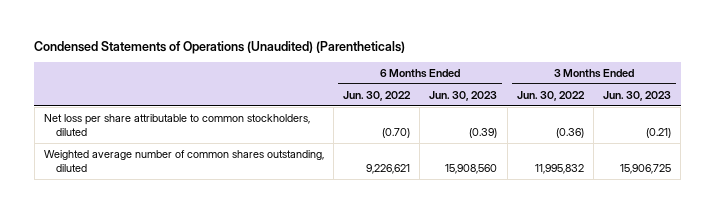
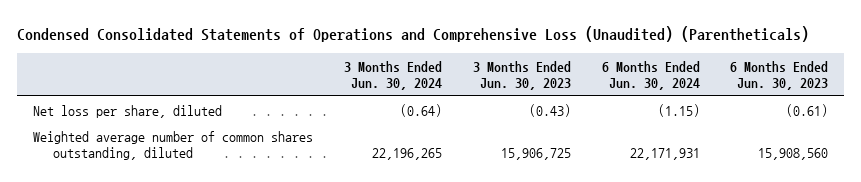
[34,41,406,55] Condensed Statements of Operations (Unaudited) (Parentheticals) -> [17,26,810,43] Condensed Consolidated Statements of Operations and Comprehensive Loss (Unaudited) (Parentheticals)
[343,90,412,101] Jun. 30, 2022 -> none
[516,90,585,101] Jun. 30, 2022 -> none
none -> [343,60,442,91] 3 Months Ended Jun. 30, 2024
none -> [601,60,700,91] 6 Months Ended Jun. 30, 2024
[43,113,310,137] Net loss per share attributable to common stockholders, diluted -> [32,104,222,118] Net loss per share, diluted
[469,128,498,139] (0.39) -> [786,103,829,117] (0.61)
[645,128,671,139] (0.21) -> [528,103,571,117] (0.43)

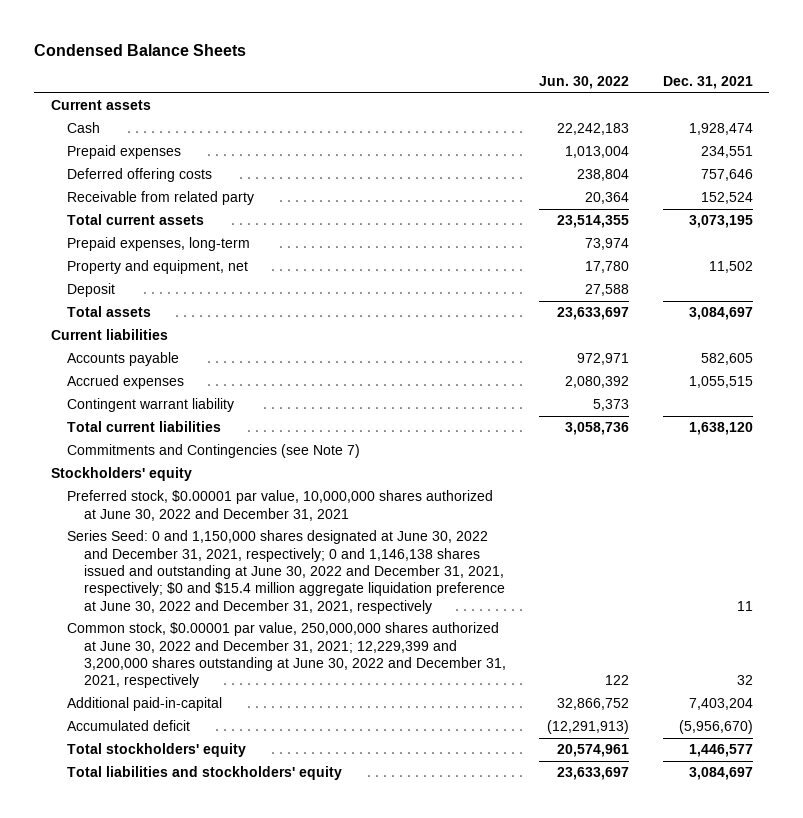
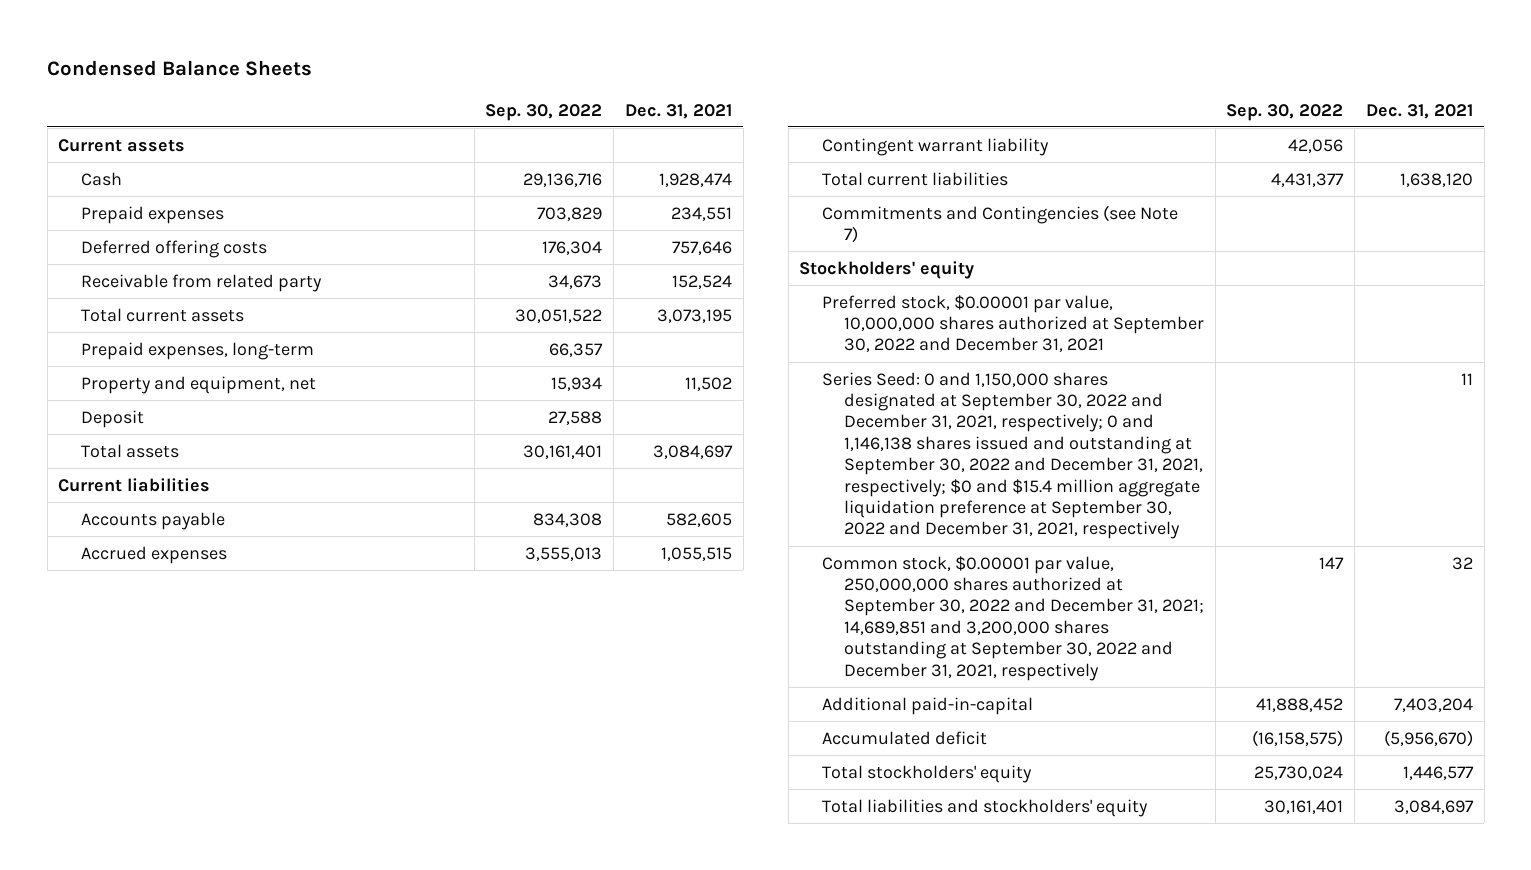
[539,76,630,90] Jun. 30, 2022 -> none
none -> [485,103,603,121] Sep. 30, 2022
[67,490,494,521] Preferred stock, $0.00001 par value, 10,000,000 shares authorized at June 30, 2022 and December 31, 2021 -> [821,294,1204,353] Preferred stock, $0.00001 par value, 10,000,000 shares authorized at September 30, 2022 and December 31, 2021
[67,530,505,614] Series Seed: 0 and 1,150,000 shares designated at June 30, 2022 and December 31, 2021, respectively; 0 and 1,146,138 shares issued and outstanding at June 30, 2022 and December 31, 2021, respectively; $0 and $15.4 million aggregate liquidation preference at June 30, 2022 and December 31, 2021, respectively -> [821,371,1203,540] Series Seed: 0 and 1,150,000 shares designated at September 30, 2022 and December 31, 2021, respectively; 0 and 1,146,138 shares issued and outstanding at September 30, 2022 and December 31, 2021, respectively; $0 and $15.4 million aggregate liquidation preference at September 30, 2022 and December 31, 2021, respectively
[67,622,506,689] Common stock, $0.00001 par value, 250,000,000 shares authorized at June 30, 2022 and December 31, 2021; 12,229,399 and 3,200,000 shares outstanding at June 30, 2022 and December 31, 2021, respectively -> [821,555,1204,681] Common stock, $0.00001 par value, 250,000,000 shares authorized at September 30, 2022 and December 31, 2021; 14,689,851 and 3,200,000 shares outstanding at September 30, 2022 and December 31, 2021, respectively

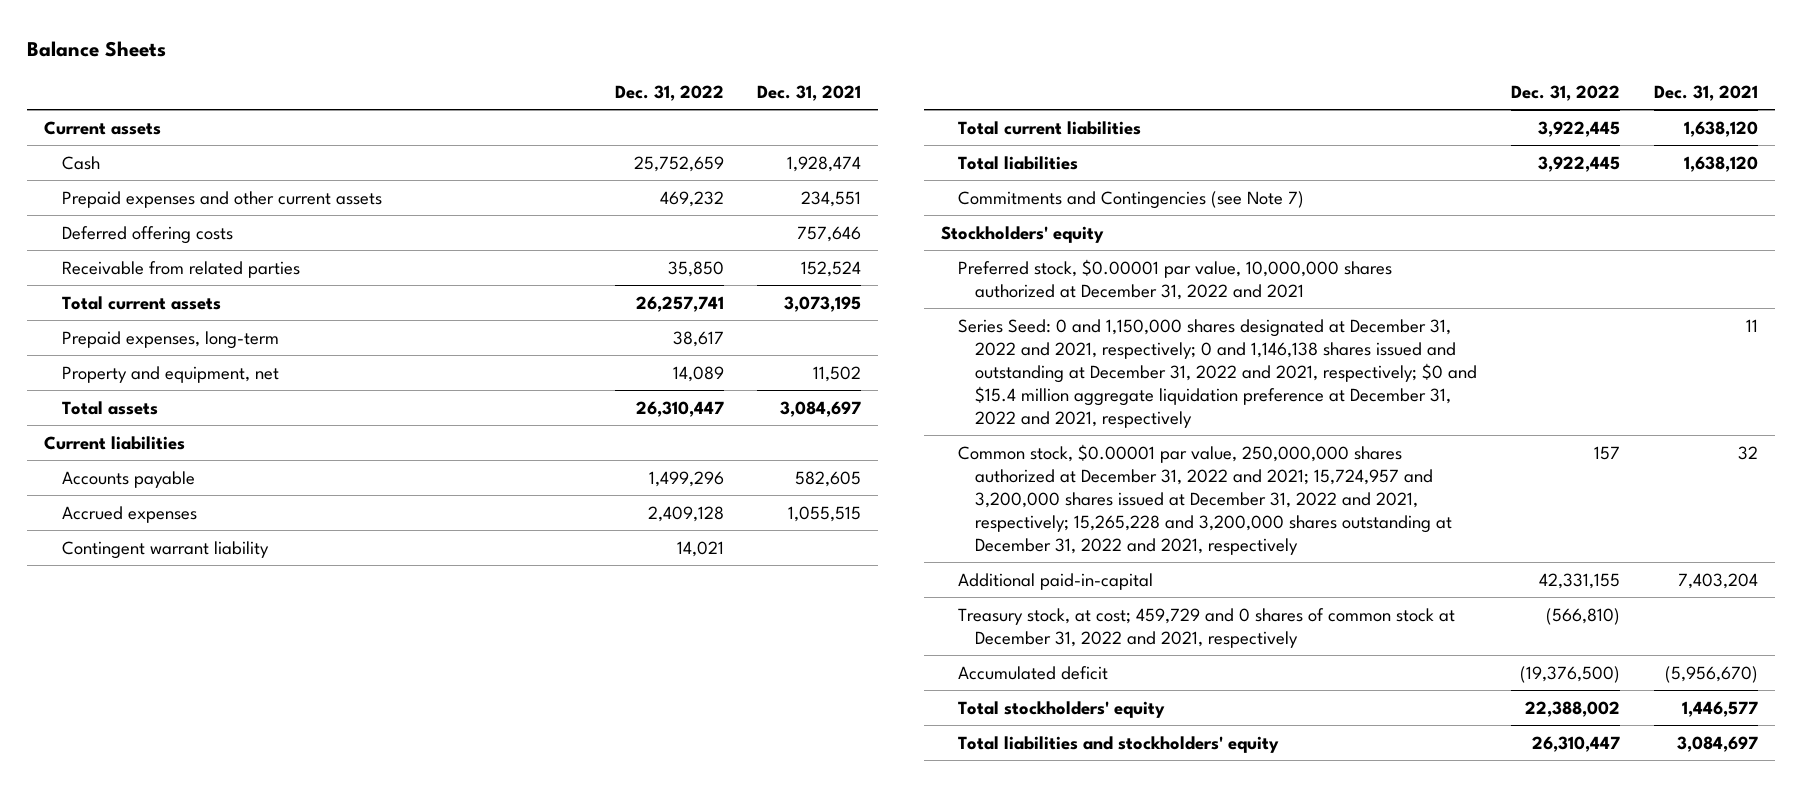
[47,60,313,77] Condensed Balance Sheets -> [27,40,167,57] Balance Sheets
[485,103,603,121] Sep. 30, 2022 -> none
none -> [614,84,724,101] Dec. 31, 2022
[80,205,224,224] Prepaid expenses -> [61,190,382,208] Prepaid expenses and other current assets
[80,273,322,292] Receivable from related party -> [61,260,300,278] Receivable from related parties
[80,409,144,428] Deposit -> none
none -> [958,155,1079,170] Total liabilities
[821,294,1204,353] Preferred stock, $0.00001 par value, 10,000,000 shares authorized at September 30, 2022 and December 31, 2021 -> [958,258,1393,300] Preferred stock, $0.00001 par value, 10,000,000 shares authorized at December 31, 2022 and 2021
[821,371,1203,540] Series Seed: 0 and 1,150,000 shares designated at September 30, 2022 and December 31, 2021, respectively; 0 and 1,146,138 shares issued and outstanding at September 30, 2022 and December 31, 2021, respectively; $0 and $15.4 million aggregate liquidation preference at September 30, 2022 and December 31, 2021, respectively -> [958,318,1478,428] Series Seed: 0 and 1,150,000 shares designated at December 31, 2022 and 2021, respectively; 0 and 1,146,138 shares issued and outstanding at December 31, 2022 and 2021, respectively; $0 and $15.4 million aggregate liquidation preference at December 31, 2022 and 2021, respectively
[821,555,1204,681] Common stock, $0.00001 par value, 250,000,000 shares authorized at September 30, 2022 and December 31, 2021; 14,689,851 and 3,200,000 shares outstanding at September 30, 2022 and December 31, 2021, respectively -> [958,443,1453,555] Common stock, $0.00001 par value, 250,000,000 shares authorized at December 31, 2022 and 2021; 15,724,957 and 3,200,000 shares issued at December 31, 2022 and 2021, respectively; 15,265,228 and 3,200,000 shares outstanding at December 31, 2022 and 2021, respectively
none -> [958,607,1456,648] Treasury stock, at cost; 459,729 and 0 shares of common stock at December 31, 2022 and 2021, respectively

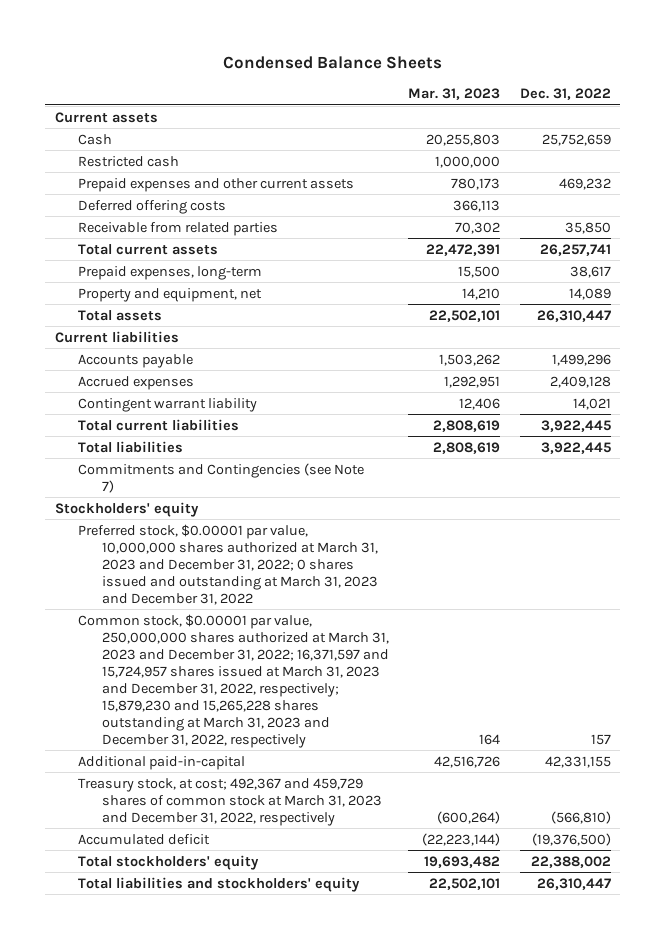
[27,40,167,57] Balance Sheets -> [222,56,442,70] Condensed Balance Sheets
[757,84,862,101] Dec. 31, 2021 -> none
none -> [408,88,501,101] Mar. 31, 2023
none -> [78,155,180,167] Restricted cash
[958,318,1478,428] Series Seed: 0 and 1,150,000 shares designated at December 31, 2022 and 2021, respectively; 0 and 1,146,138 shares issued and outstanding at December 31, 2022 and 2021, respectively; $0 and $15.4 million aggregate liquidation preference at December 31, 2022 and 2021, respectively -> none
[958,258,1393,300] Preferred stock, $0.00001 par value, 10,000,000 shares authorized at December 31, 2022 and 2021 -> [78,523,378,605] Preferred stock, $0.00001 par value, 10,000,000 shares authorized at March 31, 2023 and December 31, 2022; 0 shares issued and outstanding at March 31, 2023 and December 31, 2022
[958,443,1453,555] Common stock, $0.00001 par value, 250,000,000 shares authorized at December 31, 2022 and 2021; 15,724,957 and 3,200,000 shares issued at December 31, 2022 and 2021, respectively; 15,265,228 and 3,200,000 shares outstanding at December 31, 2022 and 2021, respectively -> [78,613,389,748] Common stock, $0.00001 par value, 250,000,000 shares authorized at March 31, 2023 and December 31, 2022; 16,371,597 and 15,724,957 shares issued at March 31, 2023 and December 31, 2022, respectively; 15,879,230 and 15,265,228 shares outstanding at March 31, 2023 and December 31, 2022, respectively
[958,607,1456,648] Treasury stock, at cost; 459,729 and 0 shares of common stock at December 31, 2022 and 2021, respectively -> [78,777,382,826] Treasury stock, at cost; 492,367 and 459,729 shares of common stock at March 31, 2023 and December 31, 2022, respectively

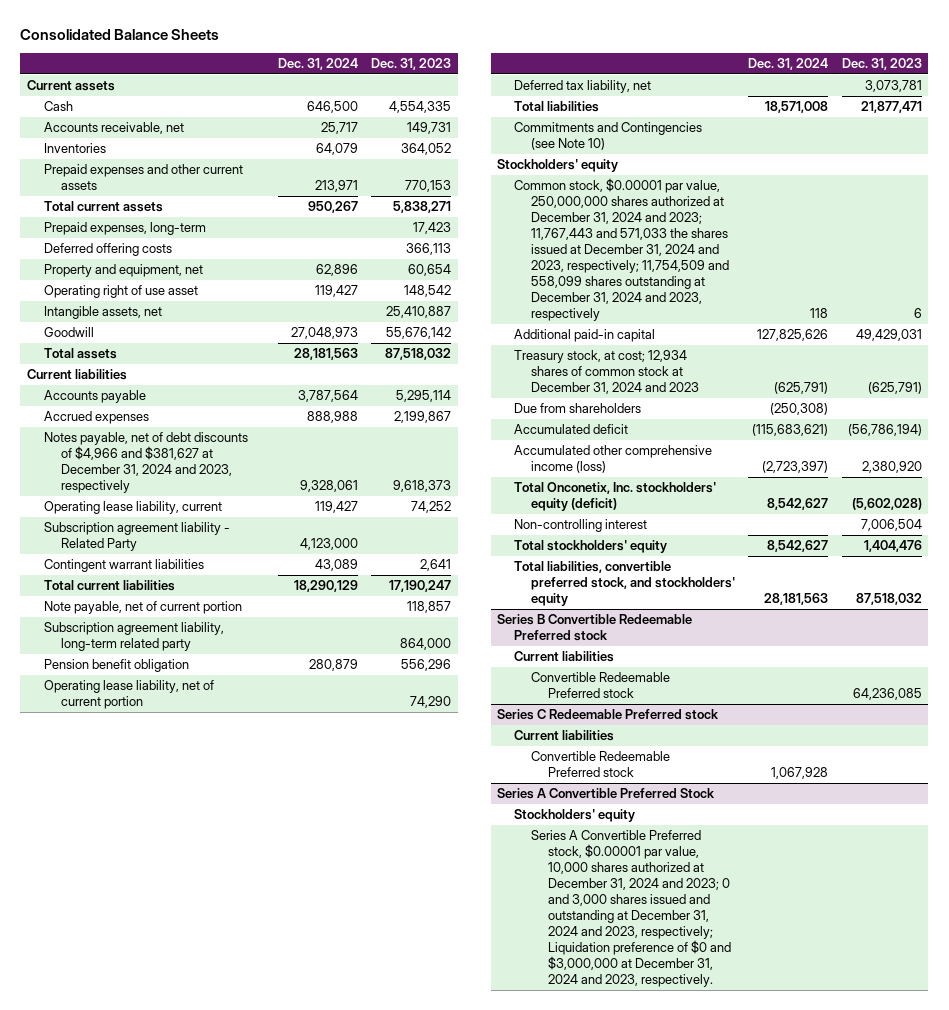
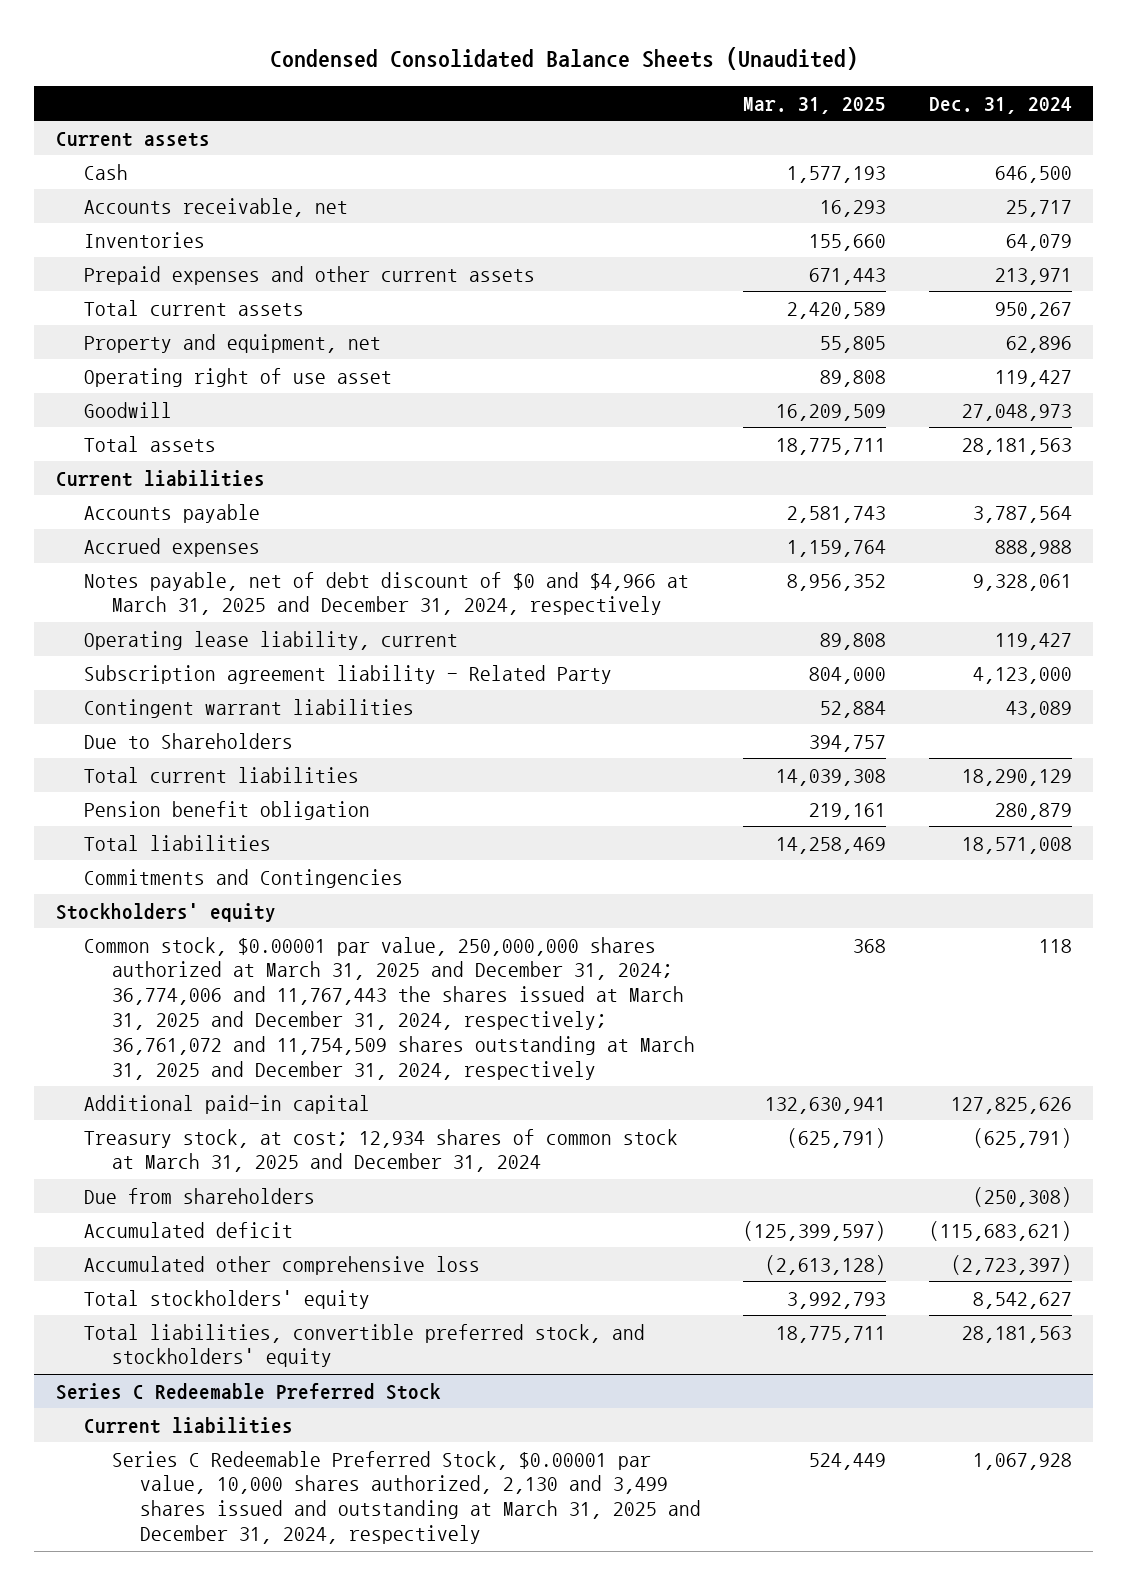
[20,29,220,41] Consolidated Balance Sheets -> [269,46,858,70] Condensed Consolidated Balance Sheets (Unaudited)
[371,58,452,71] Dec. 31, 2023 -> none
none -> [743,96,887,114] Mar. 31, 2025
[43,222,206,236] Prepaid expenses, long-term -> none
[43,243,172,257] Deferred offering costs -> none
[43,306,162,320] Intangible assets, net -> none
[43,432,248,494] Notes payable, net of debt discounts of $4,966 and $381,627 at December 31, 2024 and 2023, respectively -> [83,571,689,616] Notes payable, net of debt discount of $0 and $4,966 at March 31, 2025 and December 31, 2024, respectively
none -> [83,732,293,749] Due to Shareholders
[43,601,242,615] Note payable, net of current portion -> none
[43,622,224,652] Subscription agreement liability, long-term related party -> none
[43,680,214,710] Operating lease liability, net of current portion -> none
[514,80,652,94] Deferred tax liability, net -> none
[514,122,703,151] Commitments and Contingencies (see Note 10) -> [83,868,403,888] Commitments and Contingencies
[514,178,730,322] Common stock, $0.00001 par value, 250,000,000 shares authorized at December 31, 2024 and 2023; 11,767,443 and 571,033 the shares issued at December 31, 2024 and 2023, respectively; 11,754,509 and 558,099 shares outstanding at December 31, 2024 and 2023, respectively -> [83,936,695,1080] Common stock, $0.00001 par value, 250,000,000 shares authorized at March 31, 2025 and December 31, 2024; 36,774,006 and 11,767,443 the shares issued at March 31, 2025 and December 31, 2024, respectively; 36,761,072 and 11,754,509 shares outstanding at March 31, 2025 and December 31, 2024, respectively
[514,350,700,395] Treasury stock, at cost; 12,934 shares of common stock at December 31, 2024 and 2023 -> [83,1128,678,1173] Treasury stock, at cost; 12,934 shares of common stock at March 31, 2025 and December 31, 2024
[514,482,717,512] Total Onconetix, Inc. stockholders' equity (deficit) -> none
[514,519,648,533] Non-controlling interest -> none
[514,445,713,474] Accumulated other comprehensive income (loss) -> [83,1255,480,1275] Accumulated other comprehensive loss
[497,614,693,642] Series B Convertible Redeemable Preferred stock -> none
[514,651,615,663] Current liabilities -> none
[531,672,671,699] Convertible Redeemable Preferred stock -> none
[497,709,720,721] Series C Redeemable Preferred stock -> [55,1382,441,1400] Series C Redeemable Preferred Stock
[497,788,716,800] Series A Convertible Preferred Stock -> none
[514,809,636,823] Stockholders' equity -> none
[531,830,732,988] Series A Convertible Preferred stock, $0.00001 par value, 10,000 shares authorized at December 31, 2024 and 2023; 0 and 3,000 shares issued and outstanding at December 31, 2024 and 2023, respectively; Liquidation preference of $0 and $3,000,000 at December 31, 2024 and 2023, respectively. -> none
[531,751,671,778] Convertible Redeemable Preferred stock -> [111,1450,701,1545] Series C Redeemable Preferred Stock, $0.00001 par value, 10,000 shares authorized, 2,130 and 3,499 shares issued and outstanding at March 31, 2025 and December 31, 2024, respectively

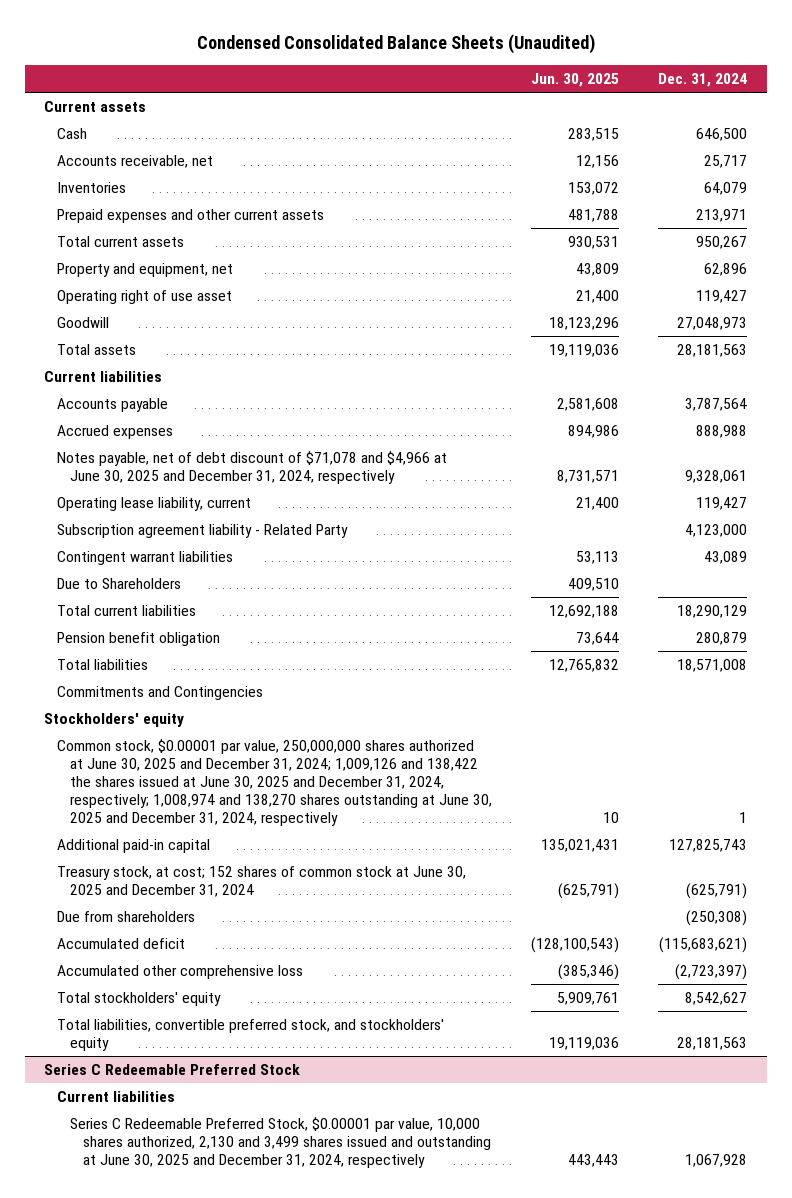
[743,96,887,114] Mar. 31, 2025 -> none
none -> [531,72,620,87] Jun. 30, 2025
[83,571,689,616] Notes payable, net of debt discount of $0 and $4,966 at March 31, 2025 and December 31, 2024, respectively -> [57,451,448,485] Notes payable, net of debt discount of $71,078 and $4,966 at June 30, 2025 and December 31, 2024, respectively
[83,936,695,1080] Common stock, $0.00001 par value, 250,000,000 shares authorized at March 31, 2025 and December 31, 2024; 36,774,006 and 11,767,443 the shares issued at March 31, 2025 and December 31, 2024, respectively; 36,761,072 and 11,754,509 shares outstanding at March 31, 2025 and December 31, 2024, respectively -> [57,739,493,827] Common stock, $0.00001 par value, 250,000,000 shares authorized at June 30, 2025 and December 31, 2024; 1,009,126 and 138,422 the shares issued at June 30, 2025 and December 31, 2024, respectively; 1,008,974 and 138,270 shares outstanding at June 30, 2025 and December 31, 2024, respectively
[1039,938,1073,953] 118 -> [739,812,748,824] 1
[951,1096,1073,1114] 127,825,626 -> [669,839,748,853] 127,825,743
[83,1128,678,1173] Treasury stock, at cost; 12,934 shares of common stock at March 31, 2025 and December 31, 2024 -> [57,866,467,898] Treasury stock, at cost; 152 shares of common stock at June 30, 2025 and December 31, 2024
[111,1450,701,1545] Series C Redeemable Preferred Stock, $0.00001 par value, 10,000 shares authorized, 2,130 and 3,499 shares issued and outstanding at March 31, 2025 and December 31, 2024, respectively -> [70,1117,491,1169] Series C Redeemable Preferred Stock, $0.00001 par value, 10,000 shares authorized, 2,130 and 3,499 shares issued and outstanding at June 30, 2025 and December 31, 2024, respectively

